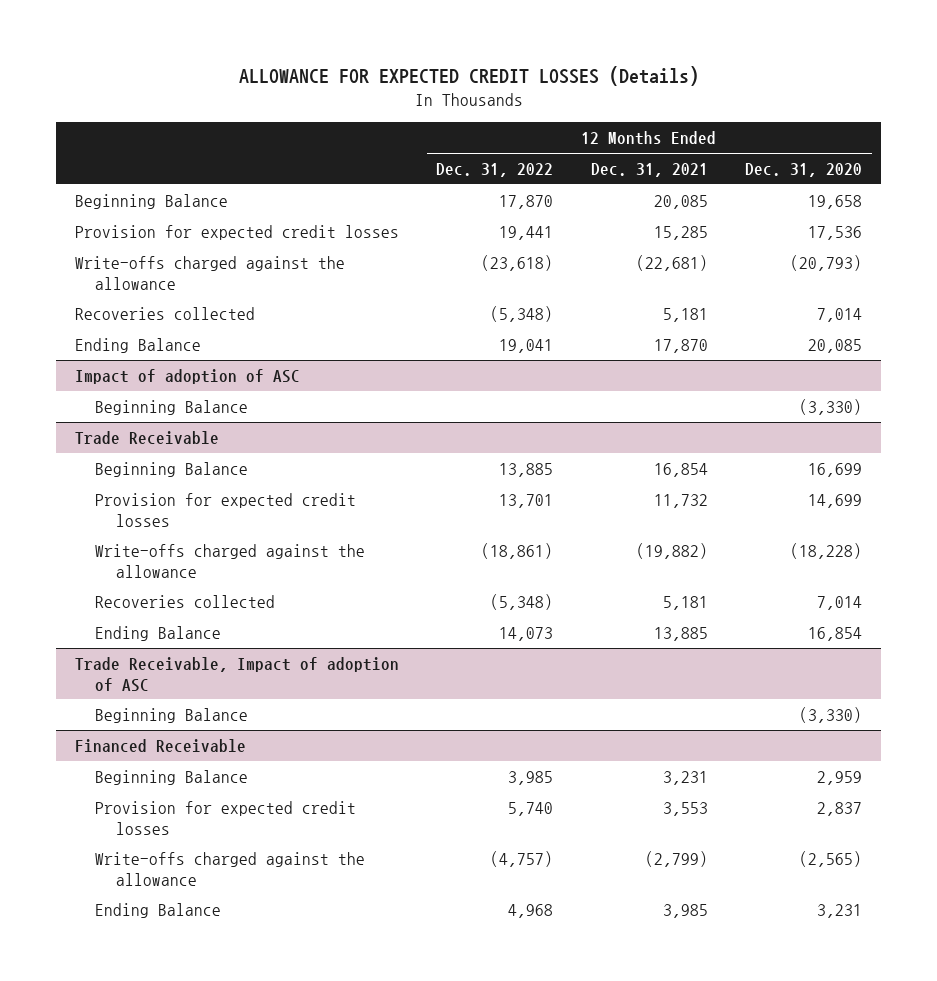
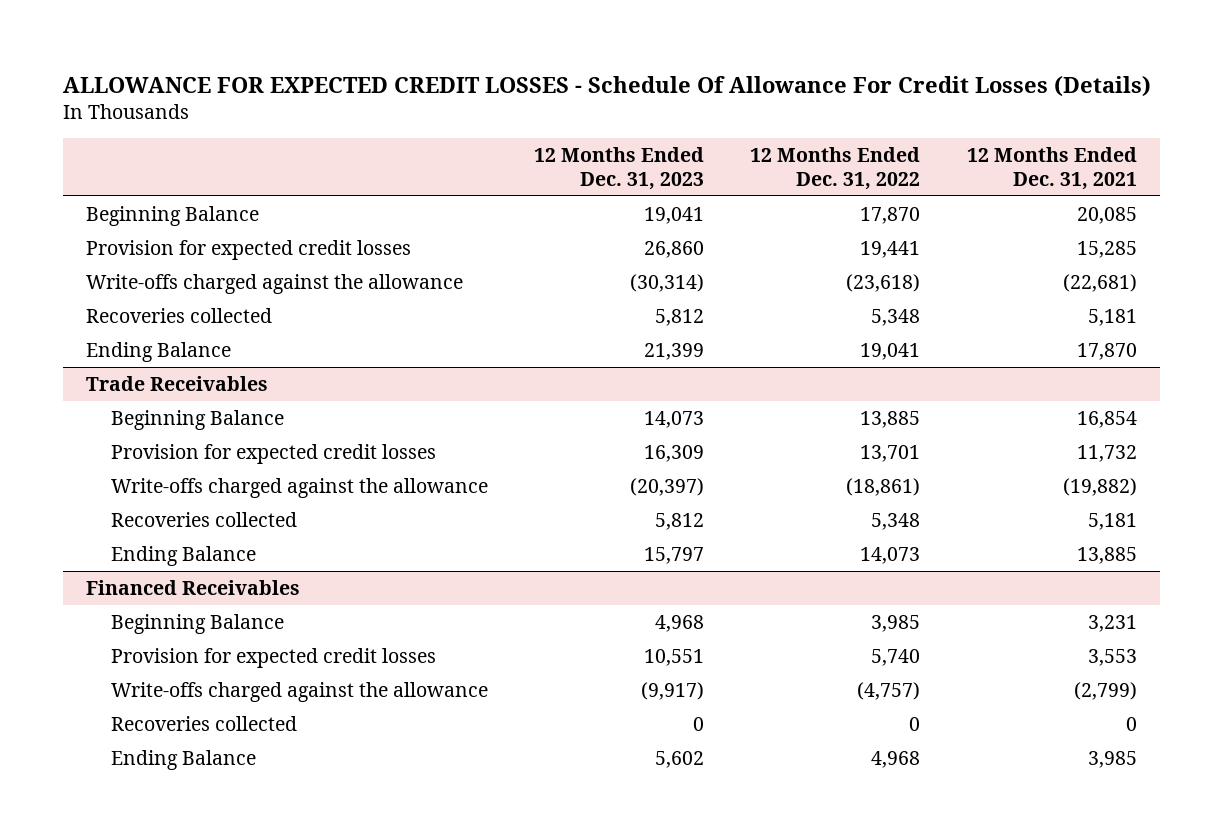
[238,66,699,87] ALLOWANCE FOR EXPECTED CREDIT LOSSES (Details) -> [62,75,1151,97] ALLOWANCE FOR EXPECTED CREDIT LOSSES - Schedule Of Allowance For Credit Losses (Details)
[745,162,863,177] Dec. 31, 2020 -> none
none -> [534,146,705,190] 12 Months Ended Dec. 31, 2023
[490,305,554,322] (5,348) -> [871,308,921,326] 5,348
[74,368,300,384] Impact of adoption of ASC -> none
[95,399,249,415] Beginning Balance -> none
[74,430,219,445] Trade Receivable -> [85,375,268,391] Trade Receivables
[490,593,554,610] (5,348) -> [871,512,921,530] 5,348
[74,656,399,692] Trade Receivable, Impact of adoption of ASC -> none
[95,707,249,723] Beginning Balance -> none
[74,738,246,753] Financed Receivable -> [85,579,300,595] Financed Receivables
none -> [111,715,298,731] Recoveries collected

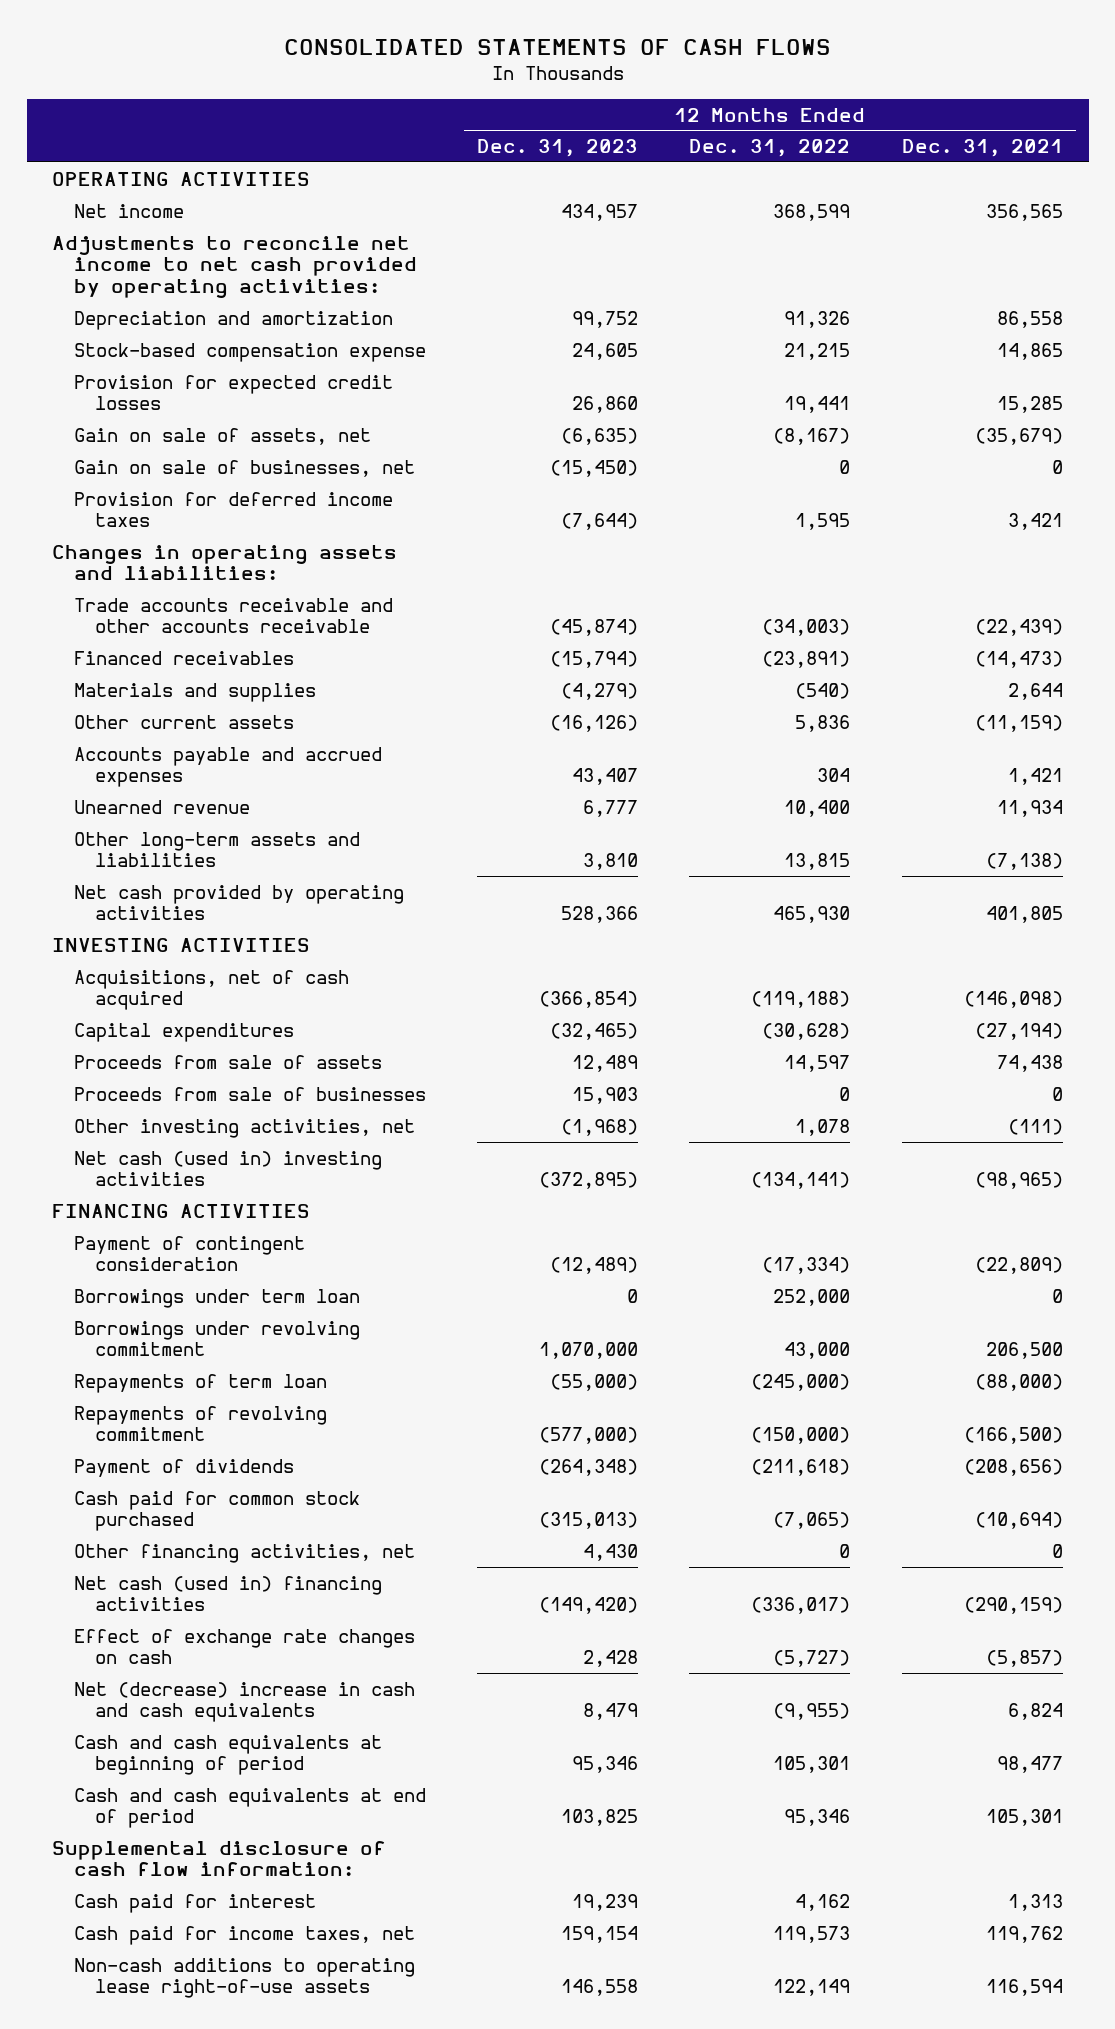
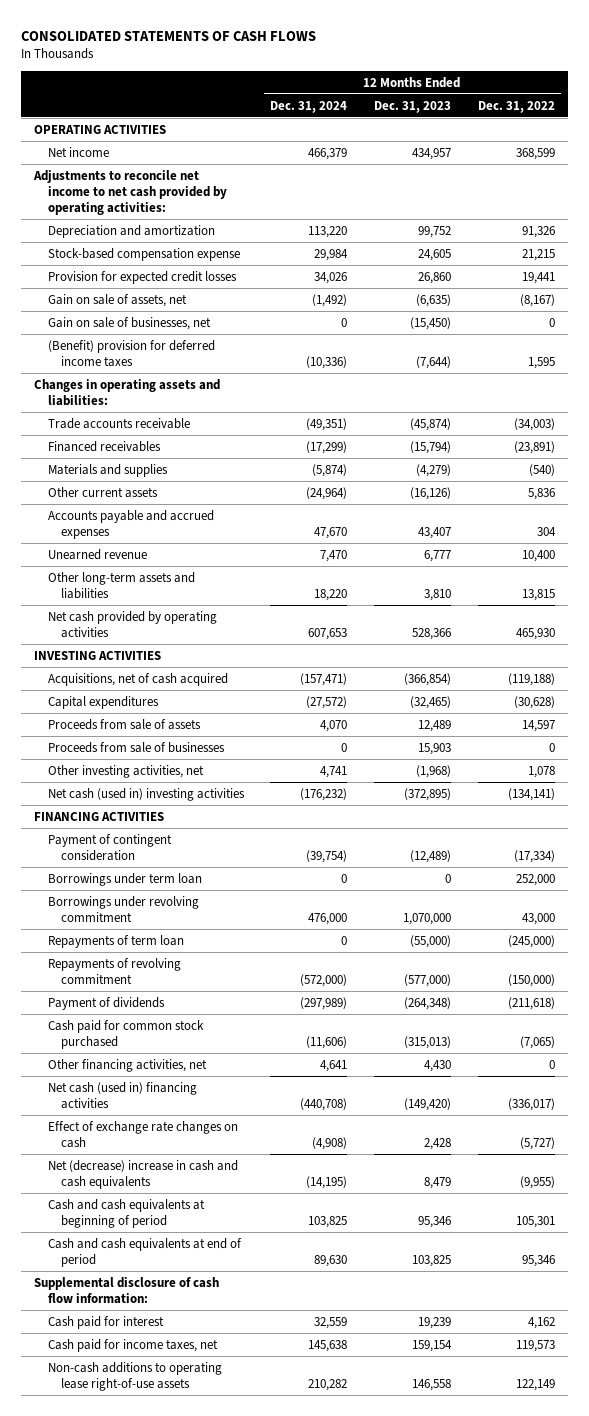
[901,139,1063,158] Dec. 31, 2021 -> none
none -> [270,100,348,113] Dec. 31, 2024
[73,491,393,528] Provision for deferred income taxes -> [47,339,215,367] (Benefit) provision for deferred income taxes
[73,597,393,634] Trade accounts receivable and other accounts receivable -> [47,417,190,429] Trade accounts receivable

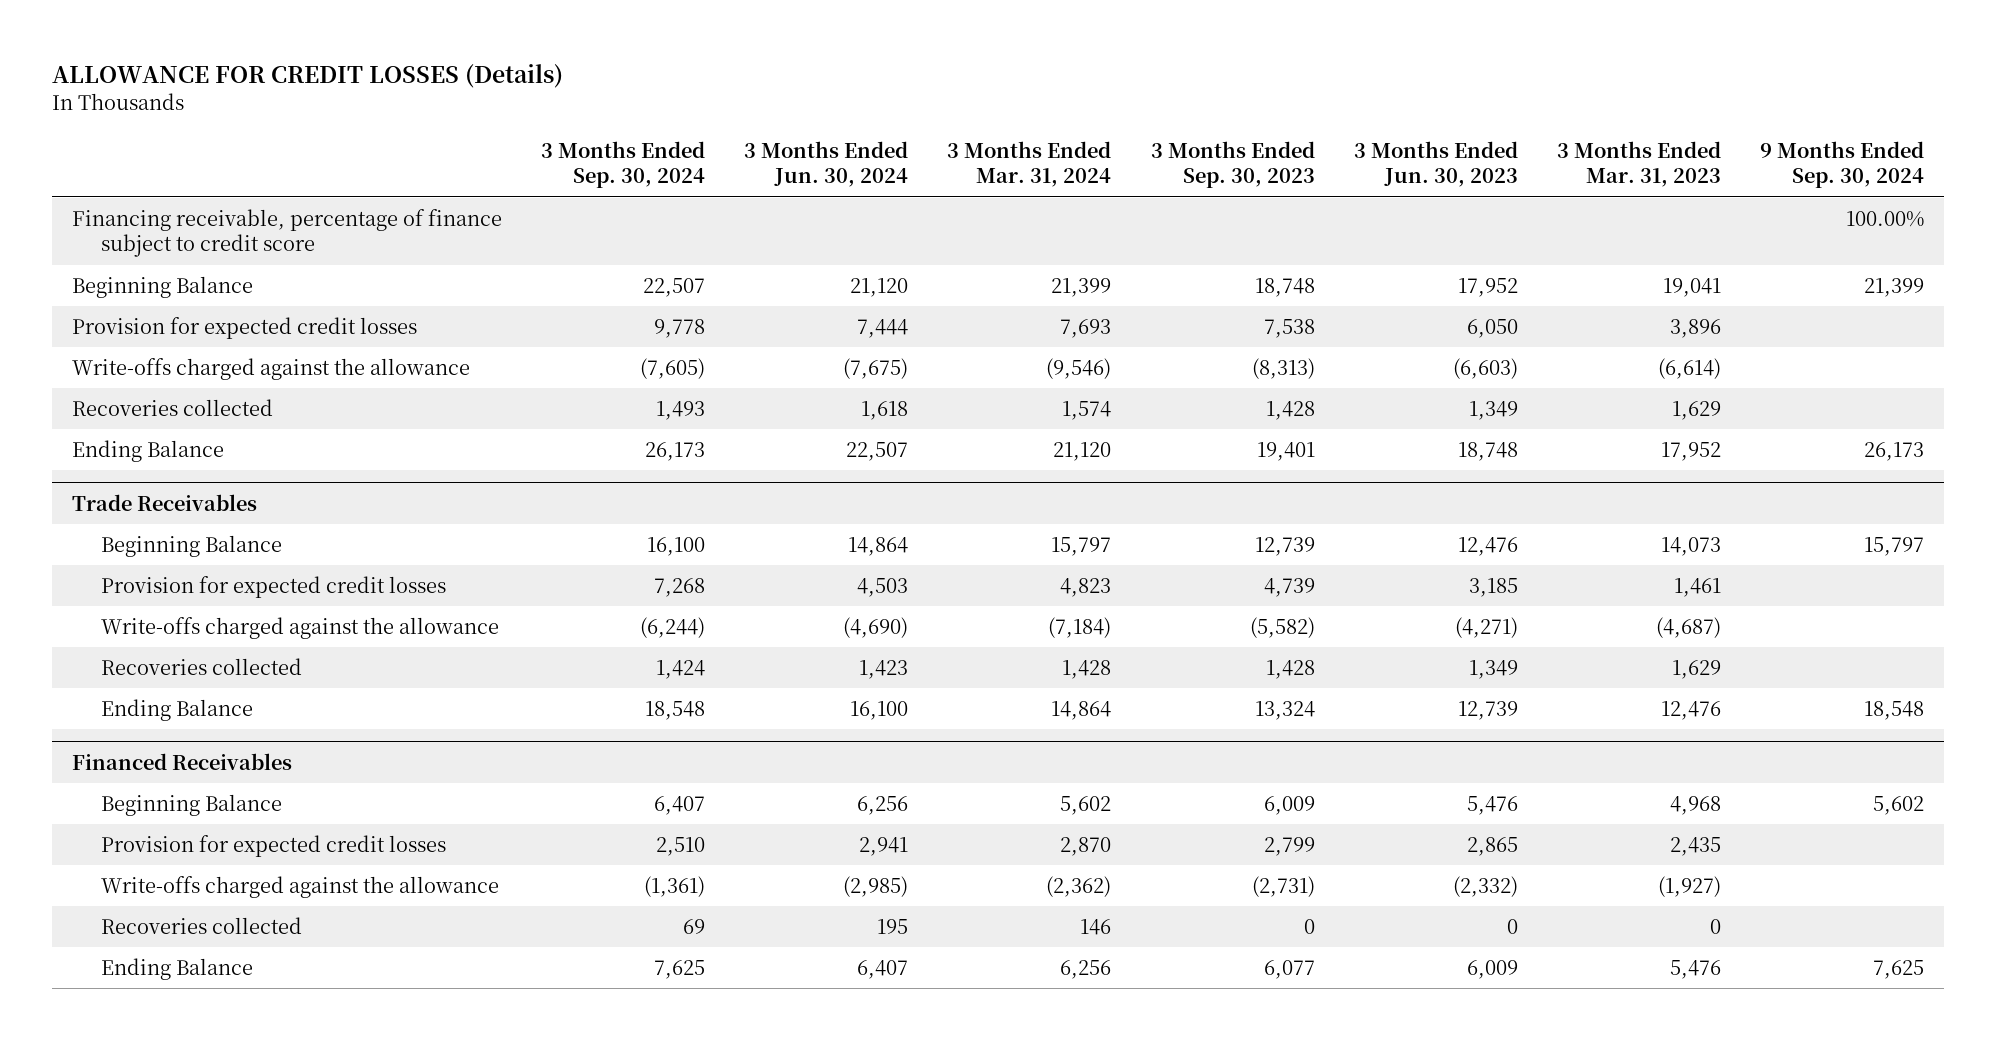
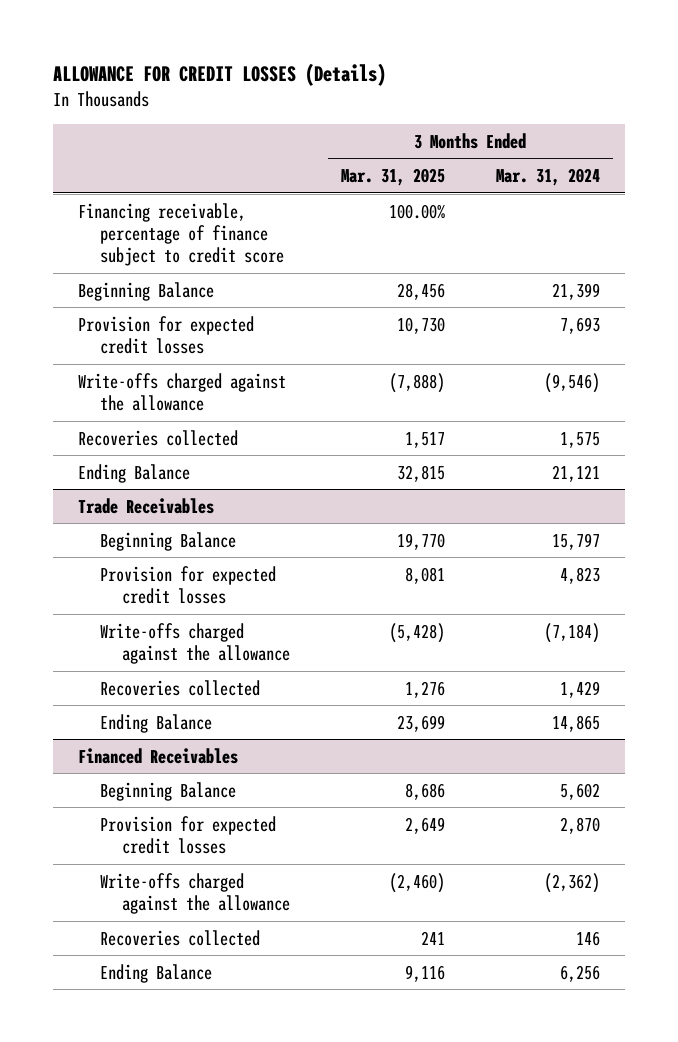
[541,140,706,189] 3 Months Ended Sep. 30, 2024 -> none
[744,140,909,188] 3 Months Ended Jun. 30, 2024 -> none
[1150,140,1315,189] 3 Months Ended Sep. 30, 2023 -> none
[1353,140,1518,188] 3 Months Ended Jun. 30, 2023 -> none
[1556,140,1721,188] 3 Months Ended Mar. 31, 2023 -> none
[1759,140,1924,189] 9 Months Ended Sep. 30, 2024 -> none
none -> [340,168,445,187] Mar. 31, 2025
[1062,400,1112,420] 1,574 -> [559,431,600,448] 1,575
[1053,441,1112,461] 21,120 -> [551,464,600,482] 21,121
[1062,659,1112,679] 1,428 -> [559,680,600,698] 1,429
[1051,700,1112,720] 14,864 -> [551,714,600,732] 14,865

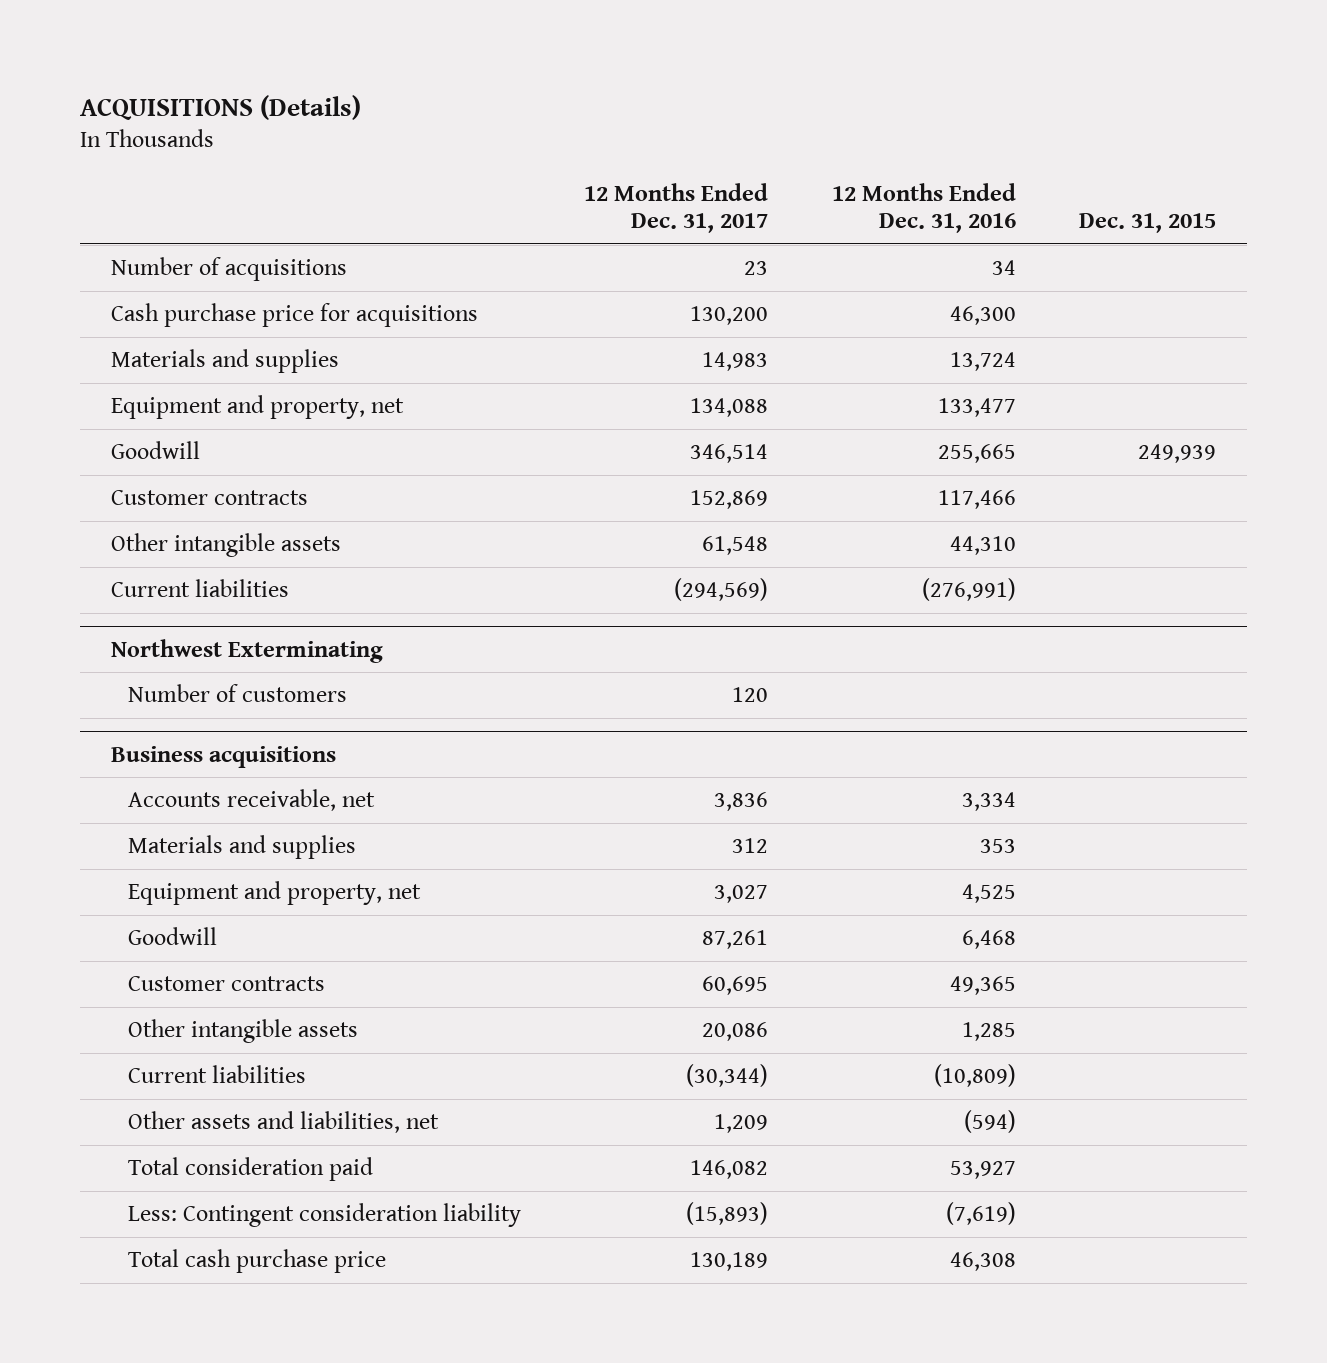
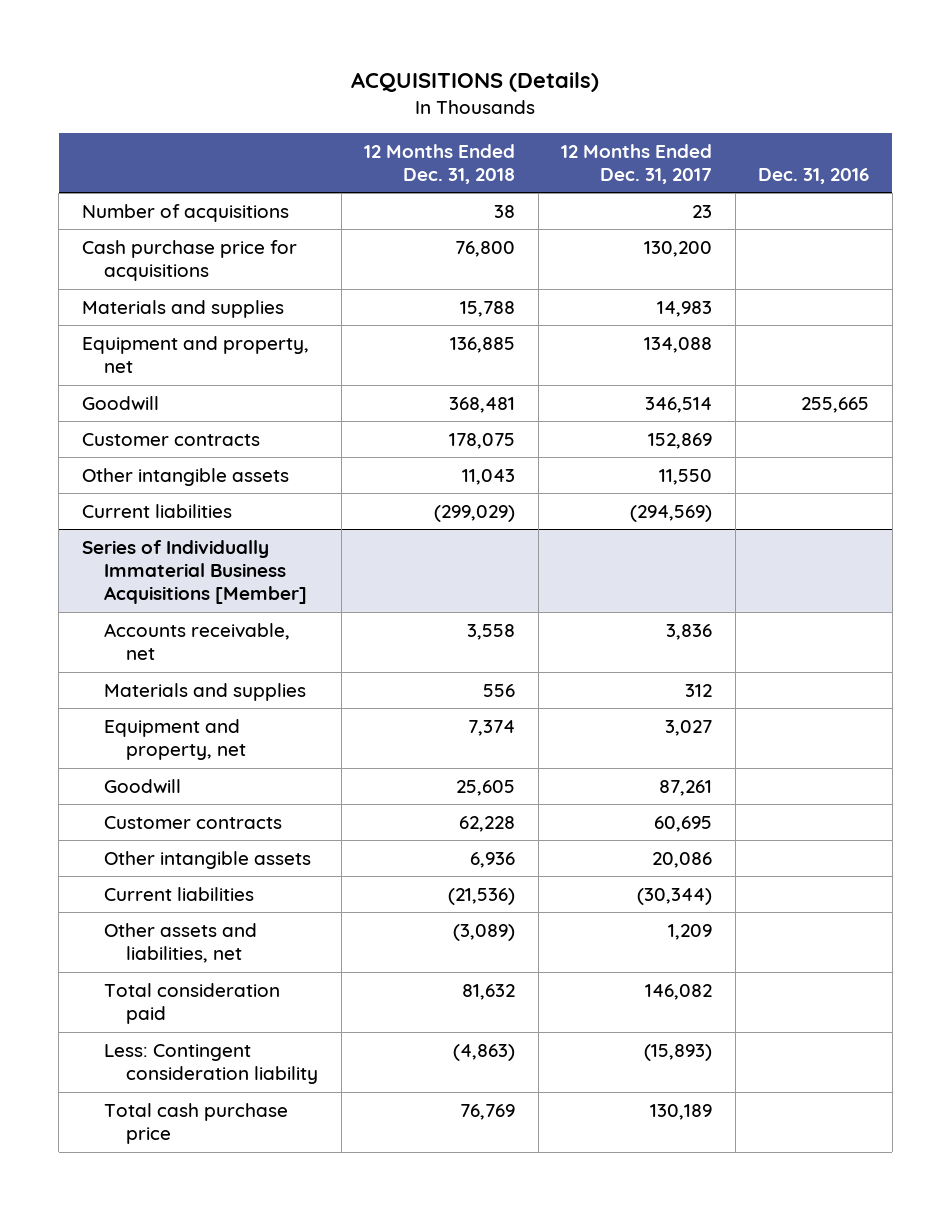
[831,183,1016,234] 12 Months Ended Dec. 31, 2016 -> none
[1078,213,1216,234] Dec. 31, 2015 -> none
none -> [364,143,516,184] 12 Months Ended Dec. 31, 2018
none -> [758,167,870,184] Dec. 31, 2016
[702,536,769,556] 61,548 -> [659,468,713,485] 11,550
[111,638,384,663] Northwest Exterminating -> none
[128,684,348,703] Number of customers -> none
[111,745,337,768] Business acquisitions -> [81,539,307,605] Series of Individually Immaterial Business Acquisitions [Member]

